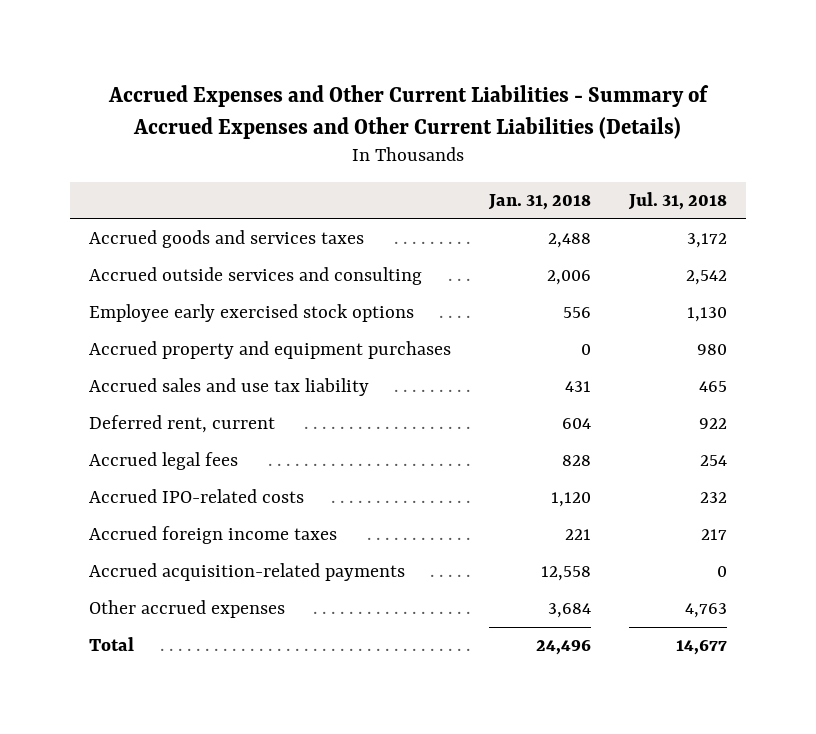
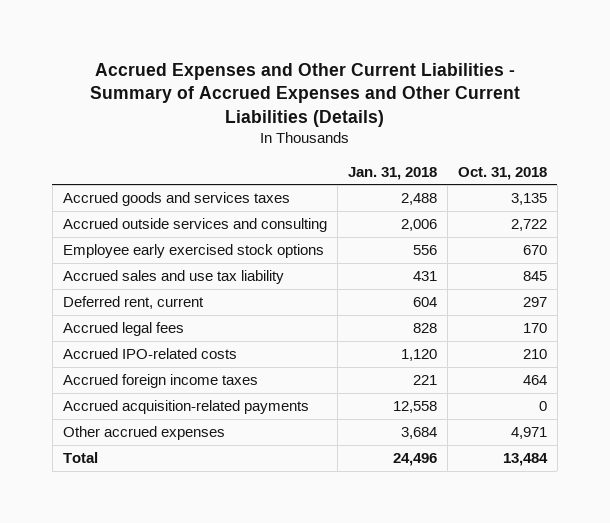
[627,192,727,211] Jul. 31, 2018 -> none
none -> [457,166,547,180] Oct. 31, 2018
[88,341,451,360] Accrued property and equipment purchases -> none

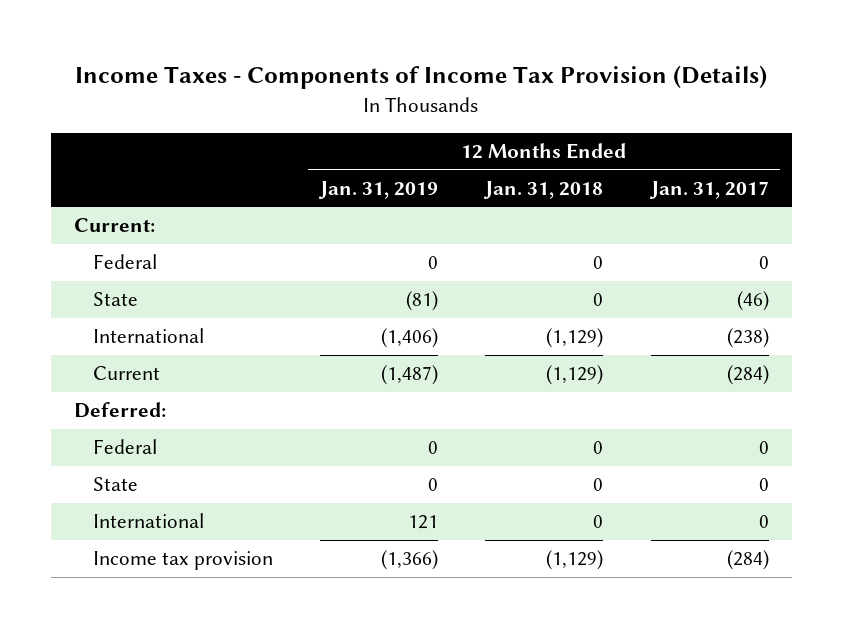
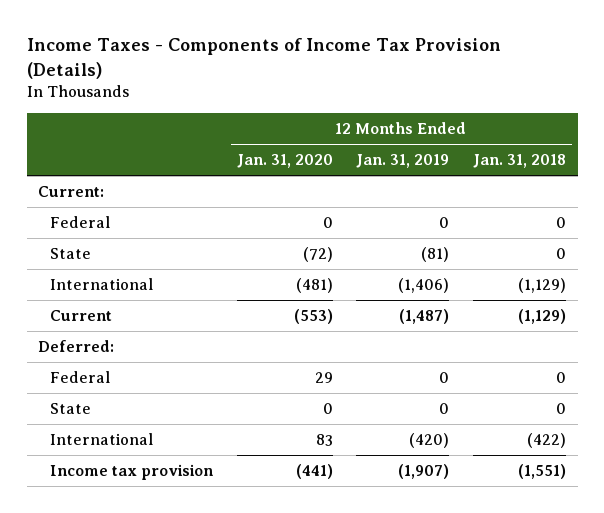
[648,180,769,199] Jan. 31, 2017 -> none
none -> [236,154,333,169] Jan. 31, 2020
[408,515,439,530] 121 -> [409,433,450,449] (420)
[593,515,604,529] 0 -> [526,433,566,449] (422)
[381,550,439,571] (1,366) -> [398,464,450,480] (1,907)
[546,550,604,571] (1,129) -> [517,464,566,480] (1,551)

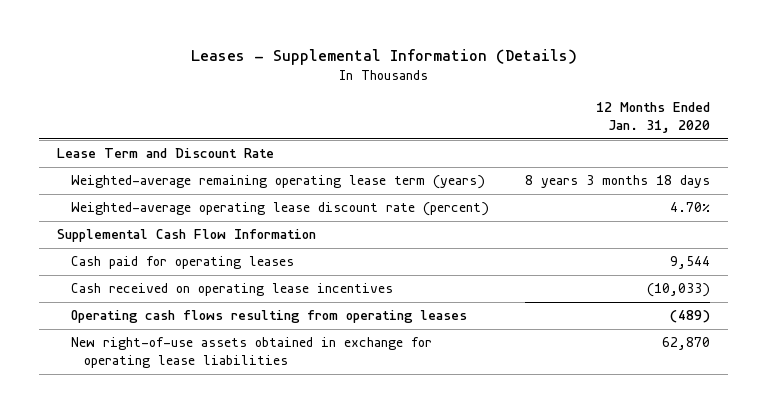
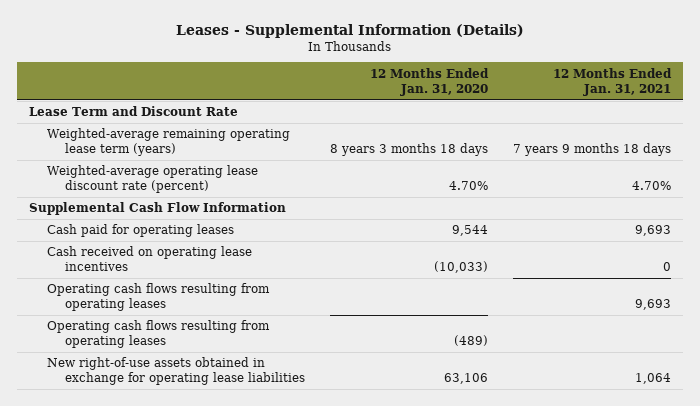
none -> [552,67,672,96] 12 Months Ended Jan. 31, 2021
none -> [46,283,270,312] Operating cash flows resulting from operating leases
[662,337,711,351] 62,870 -> [443,373,488,385] 63,106

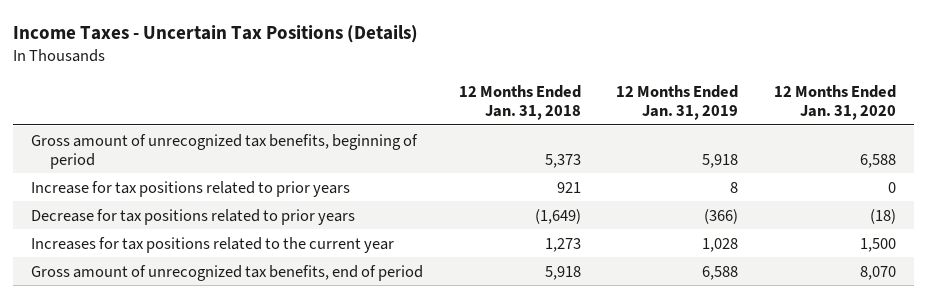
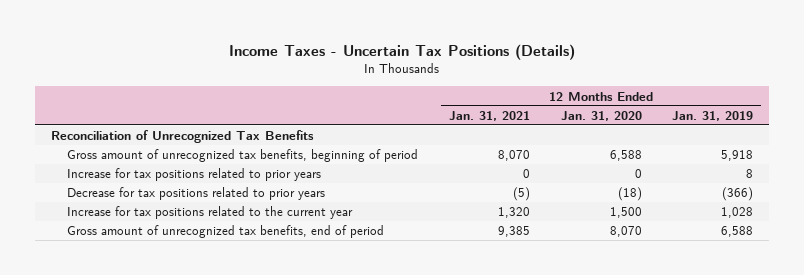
[458,84,581,120] 12 Months Ended Jan. 31, 2018 -> none
none -> [448,110,530,121] Jan. 31, 2021
none -> [50,130,314,144] Reconciliation of Unrecognized Tax Benefits
[31,236,395,253] Increases for tax positions related to the current year -> [66,206,353,220] Increase for tax positions related to the current year

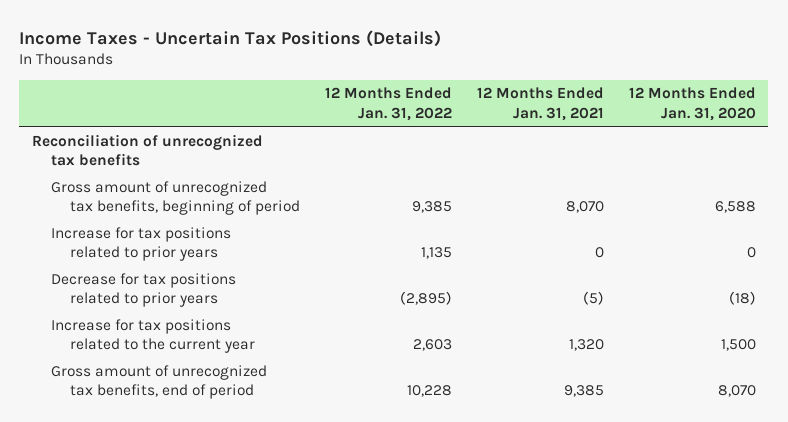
[672,110,754,121] Jan. 31, 2019 -> none
none -> [325,87,453,121] 12 Months Ended Jan. 31, 2022
[50,130,314,144] Reconciliation of Unrecognized Tax Benefits -> [31,133,263,166] Reconciliation of unrecognized tax benefits

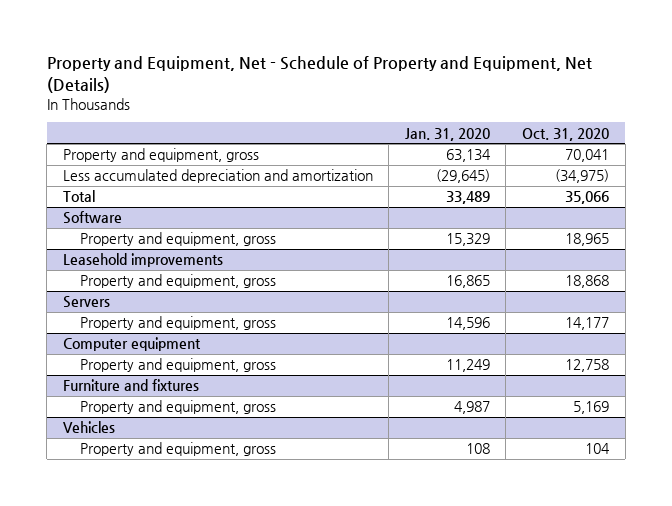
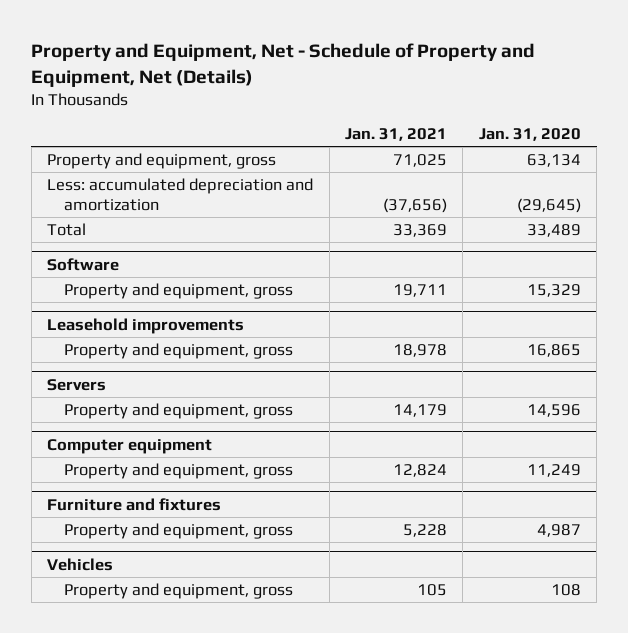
[522,127,610,141] Oct. 31, 2020 -> none
none -> [345,128,448,142] Jan. 31, 2021
[62,169,373,184] Less accumulated depreciation and amortization -> [47,177,314,211] Less: accumulated depreciation and amortization

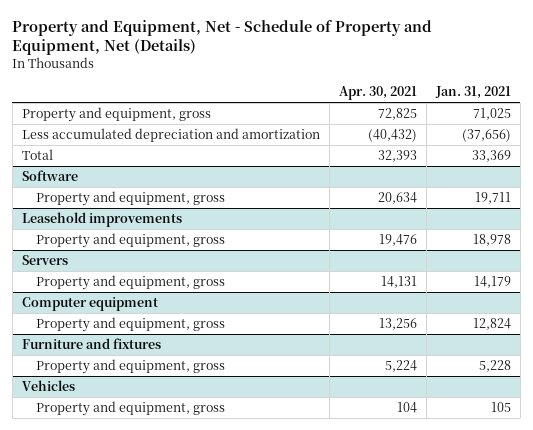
[478,128,581,142] Jan. 31, 2020 -> none
none -> [338,86,417,101] Apr. 30, 2021
[47,177,314,211] Less: accumulated depreciation and amortization -> [21,128,320,143] Less accumulated depreciation and amortization

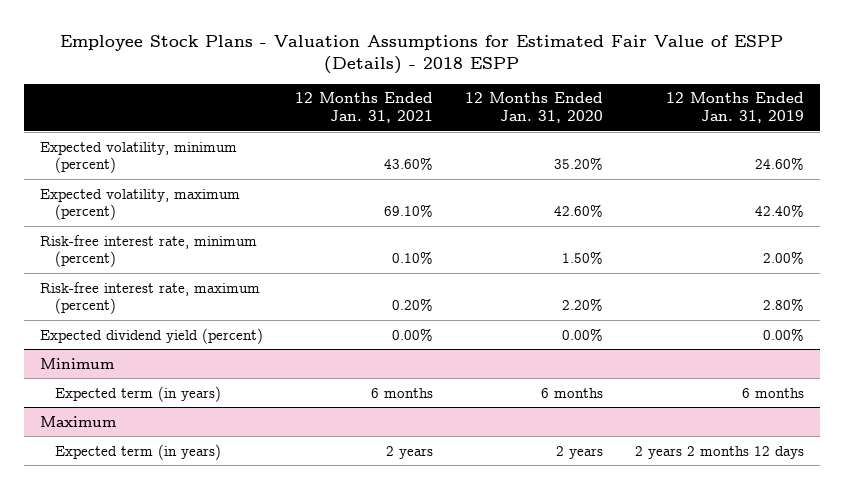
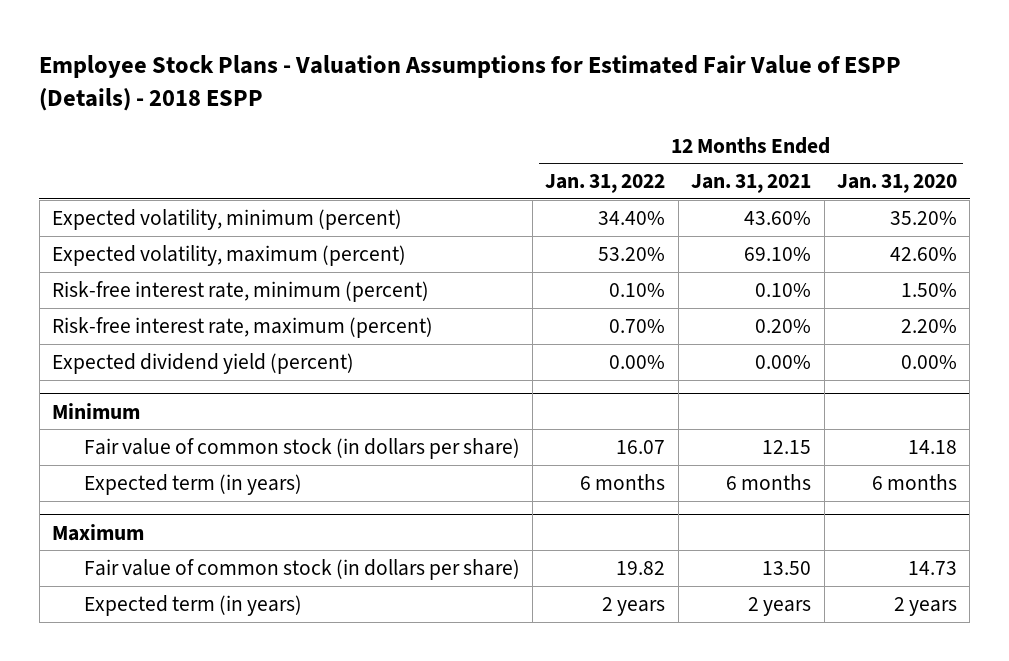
[666,92,805,124] 12 Months Ended Jan. 31, 2019 -> none
none -> [545,174,666,194] Jan. 31, 2022
none -> [83,437,520,459] Fair value of common stock (in dollars per share)
none -> [83,558,520,580] Fair value of common stock (in dollars per share)

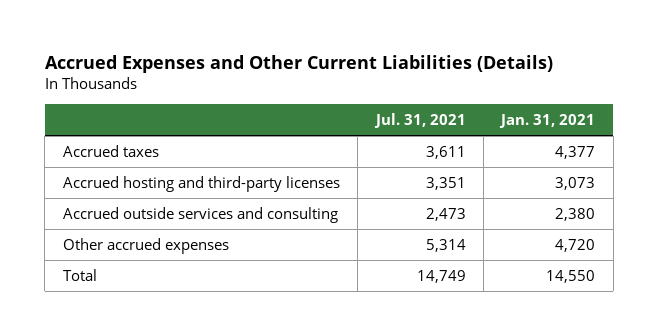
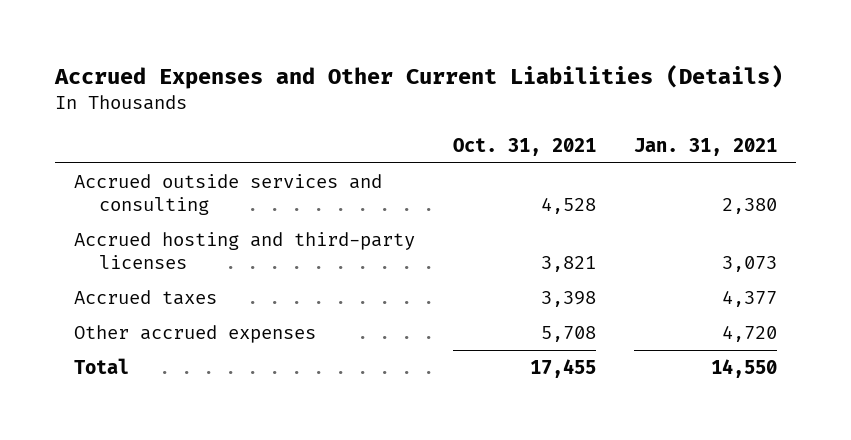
[373,113,466,129] Jul. 31, 2021 -> none
none -> [453,137,597,156] Oct. 31, 2021
[62,175,340,192] Accrued hosting and third-party licenses -> [74,231,416,269] Accrued hosting and third-party licenses
[62,144,159,157] Accrued taxes -> [74,289,218,305] Accrued taxes

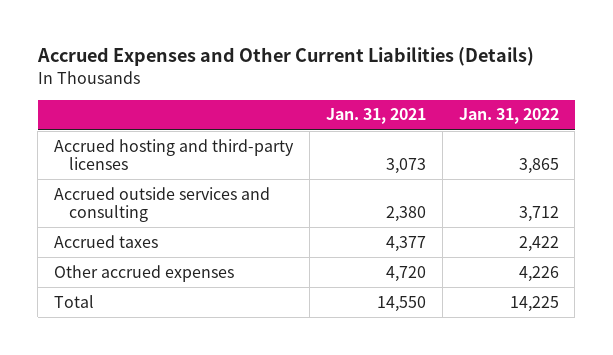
[453,137,597,156] Oct. 31, 2021 -> none
none -> [458,108,559,125] Jan. 31, 2022
[74,173,383,215] Accrued outside services and consulting -> [54,186,271,223] Accrued outside services and consulting

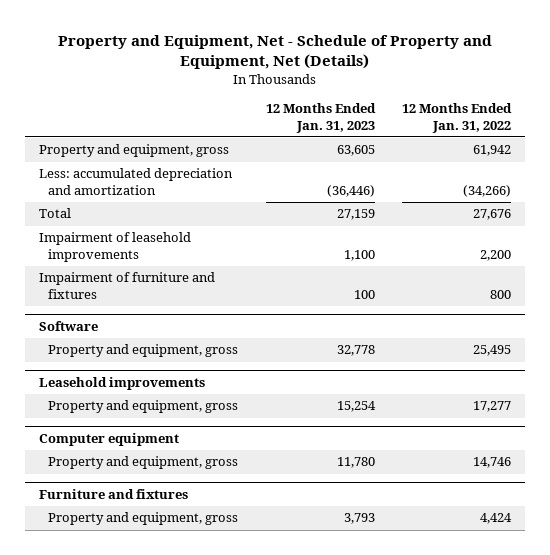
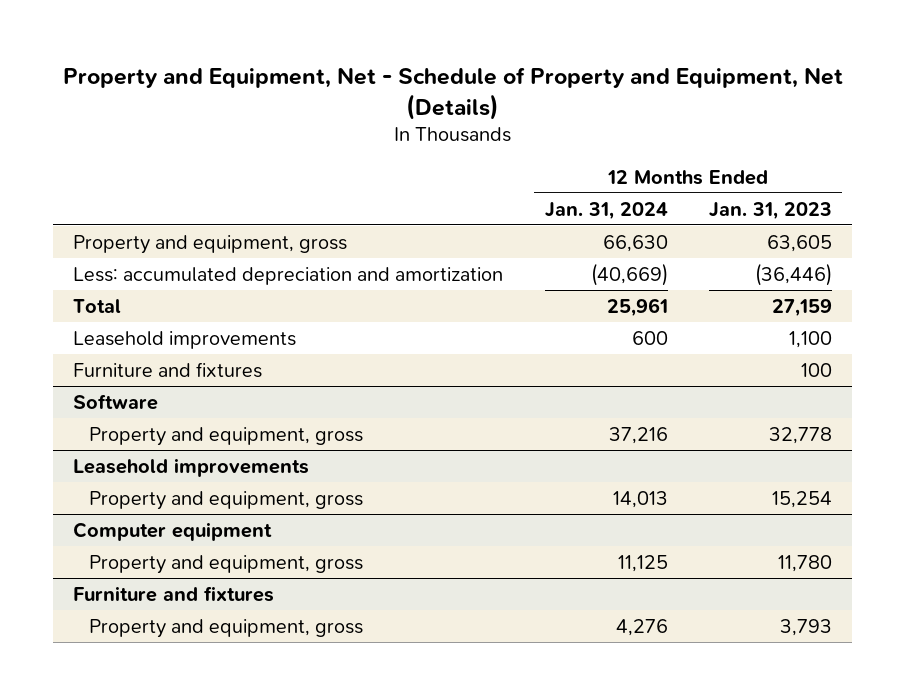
[401,103,512,133] 12 Months Ended Jan. 31, 2022 -> none
none -> [544,201,668,220] Jan. 31, 2024
[38,232,191,262] Impairment of leasehold improvements -> [73,330,297,349] Leasehold improvements
[38,272,215,299] Impairment of furniture and fixtures -> [73,361,263,378] Furniture and fixtures

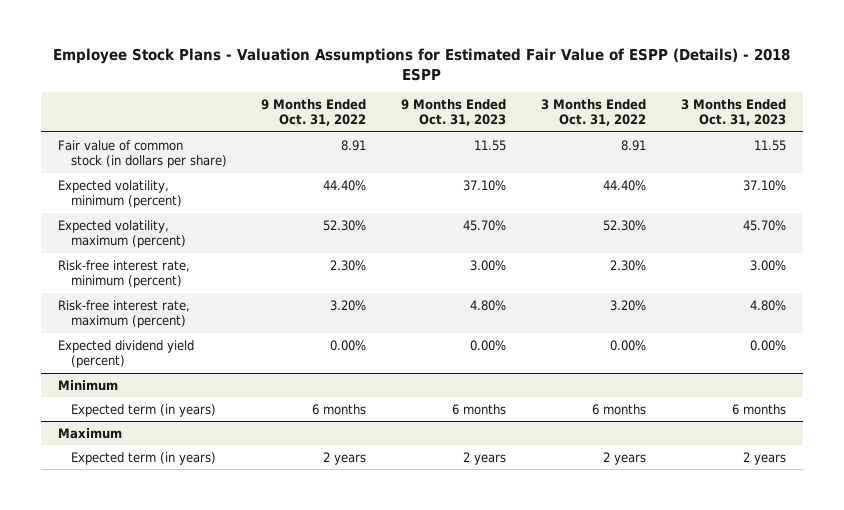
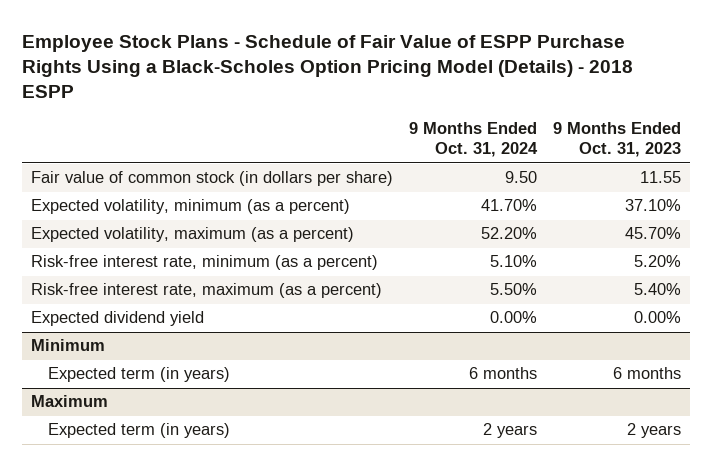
[52,48,790,81] Employee Stock Plans - Valuation Assumptions for Estimated Fair Value of ESPP (Details) - 2018 ESPP -> [22,34,634,99] Employee Stock Plans - Schedule of Fair Value of ESPP Purchase Rights Using a Black-Scholes Option Pricing Model (Details) - 2018 ESPP
[261,98,367,127] 9 Months Ended Oct. 31, 2022 -> none
[540,98,646,127] 3 Months Ended Oct. 31, 2022 -> none
[680,98,786,127] 3 Months Ended Oct. 31, 2023 -> none
none -> [408,122,538,158] 9 Months Ended Oct. 31, 2024
[58,179,182,209] Expected volatility, minimum (percent) -> [30,199,350,215] Expected volatility, minimum (as a percent)
[58,219,186,249] Expected volatility, maximum (percent) -> [30,227,354,243] Expected volatility, maximum (as a percent)
[58,259,191,289] Risk-free interest rate, minimum (percent) -> [30,255,378,271] Risk-free interest rate, minimum (as a percent)
[470,259,507,271] 3.00% -> [634,255,682,268] 5.20%
[58,299,191,329] Risk-free interest rate, maximum (percent) -> [30,283,382,299] Risk-free interest rate, maximum (as a percent)
[470,299,507,311] 4.80% -> [634,283,682,296] 5.40%
[58,339,195,369] Expected dividend yield (percent) -> [30,311,204,327] Expected dividend yield

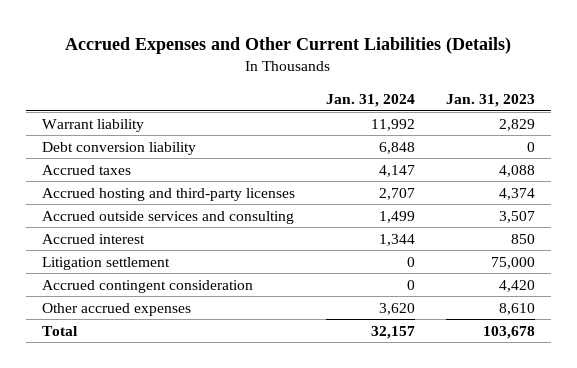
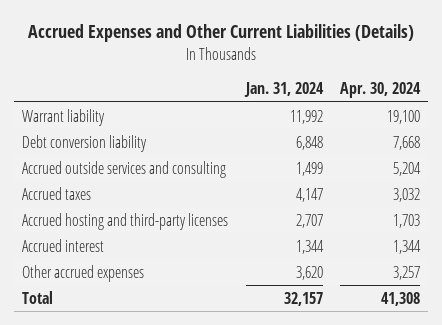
[446,93,536,107] Jan. 31, 2023 -> none
none -> [339,82,421,99] Apr. 30, 2024
[41,210,294,224] Accrued outside services and consulting -> [22,160,227,178] Accrued outside services and consulting
[41,256,170,270] Litigation settlement -> none
[41,279,253,293] Accrued contingent consideration -> none

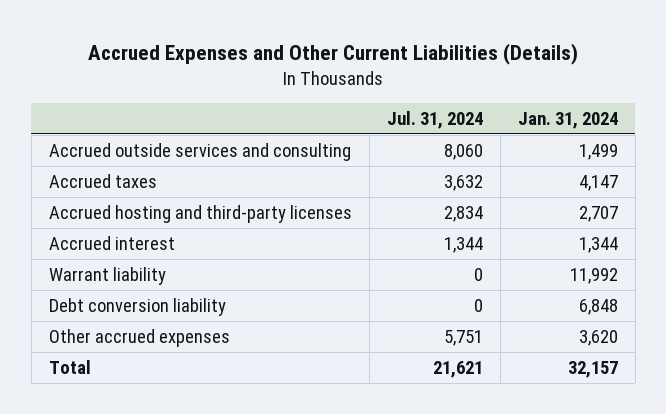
[339,82,421,99] Apr. 30, 2024 -> none
none -> [386,110,483,129] Jul. 31, 2024
[22,108,106,126] Warrant liability -> [48,266,166,285] Warrant liability
[22,134,148,152] Debt conversion liability -> [48,297,226,316] Debt conversion liability

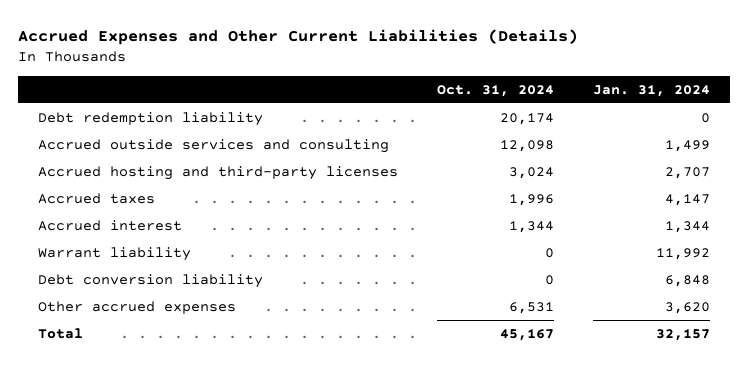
[386,110,483,129] Jul. 31, 2024 -> none
none -> [437,85,555,98] Oct. 31, 2024
none -> [37,111,263,126] Debt redemption liability
[48,173,157,188] Accrued taxes -> [37,192,155,204] Accrued taxes

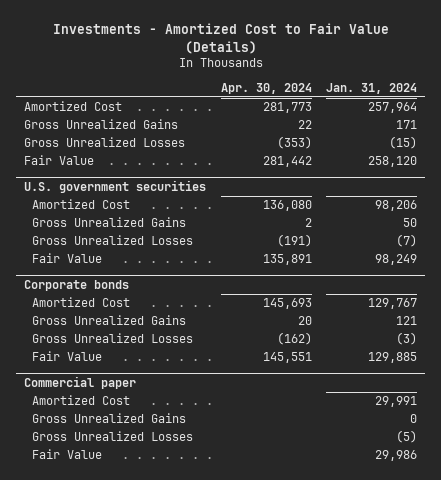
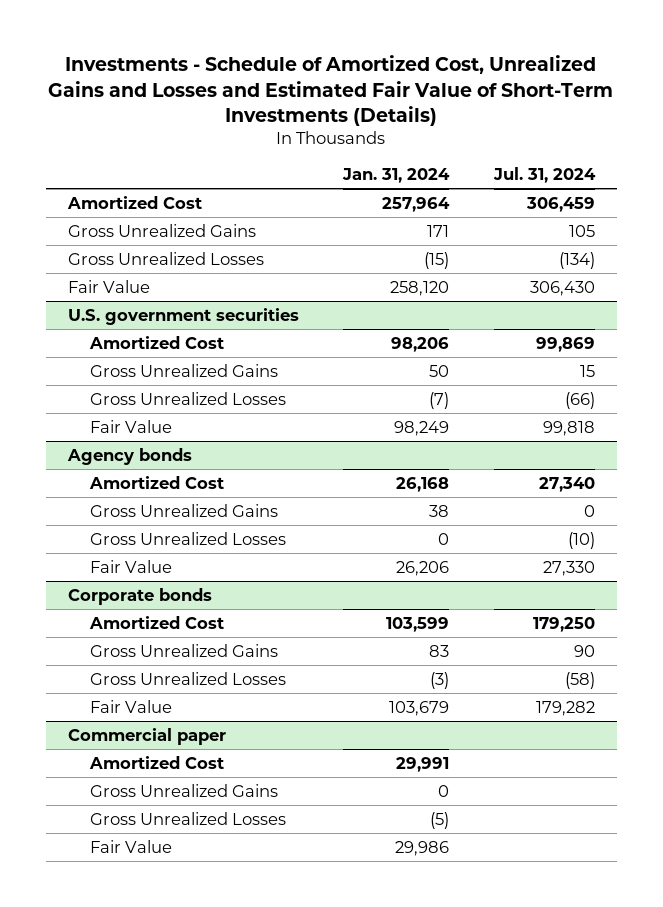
[52,22,389,54] Investments - Amortized Cost to Fair Value (Details) -> [48,55,614,126] Investments - Schedule of Amortized Cost, Unrealized Gains and Losses and Estimated Fair Value of Short-Term Investments (Details)
[220,83,312,95] Apr. 30, 2024 -> none
none -> [492,166,596,183] Jul. 31, 2024
none -> [66,447,192,465] Agency bonds
none -> [89,475,225,489] Amortized Cost
none -> [90,503,279,517] Gross Unrealized Gains
none -> [90,531,287,545] Gross Unrealized Losses
none -> [90,559,173,573] Fair Value
[368,298,418,310] 129,767 -> [386,616,450,632] 103,599
[396,316,418,326] 121 -> [429,644,450,657] 83
[368,352,418,364] 129,885 -> [389,700,450,716] 103,679

